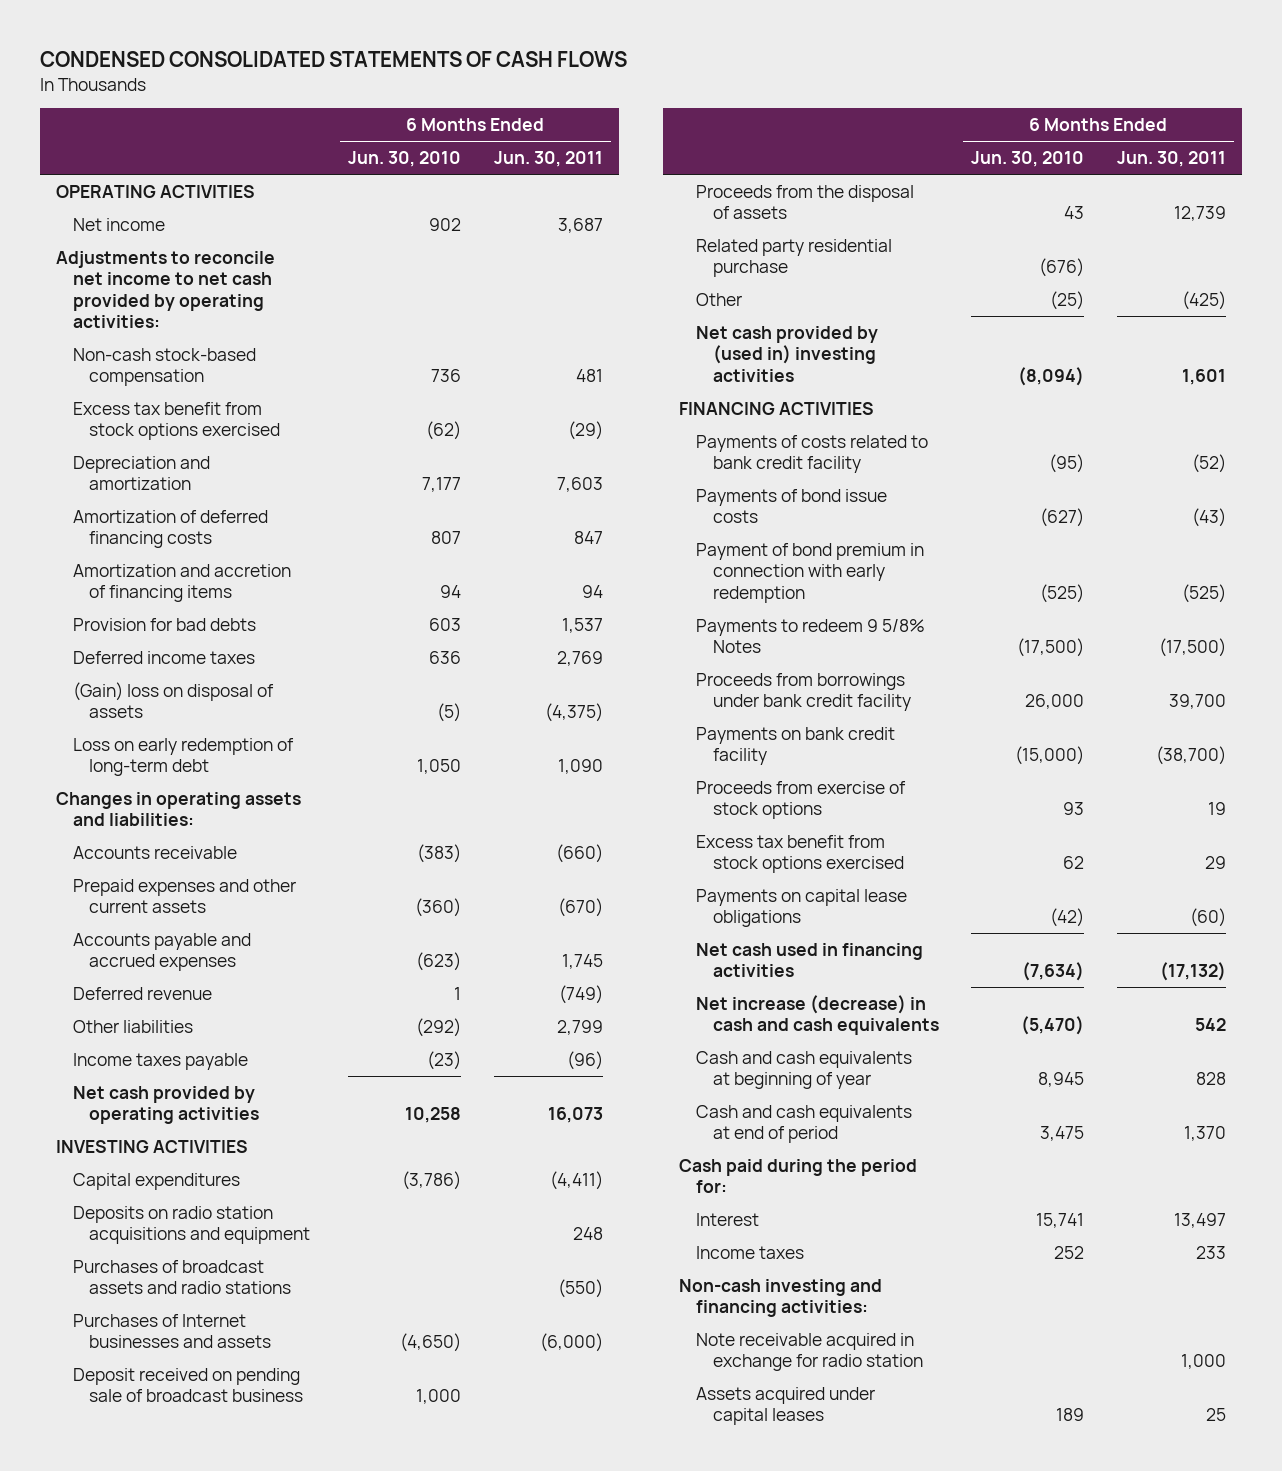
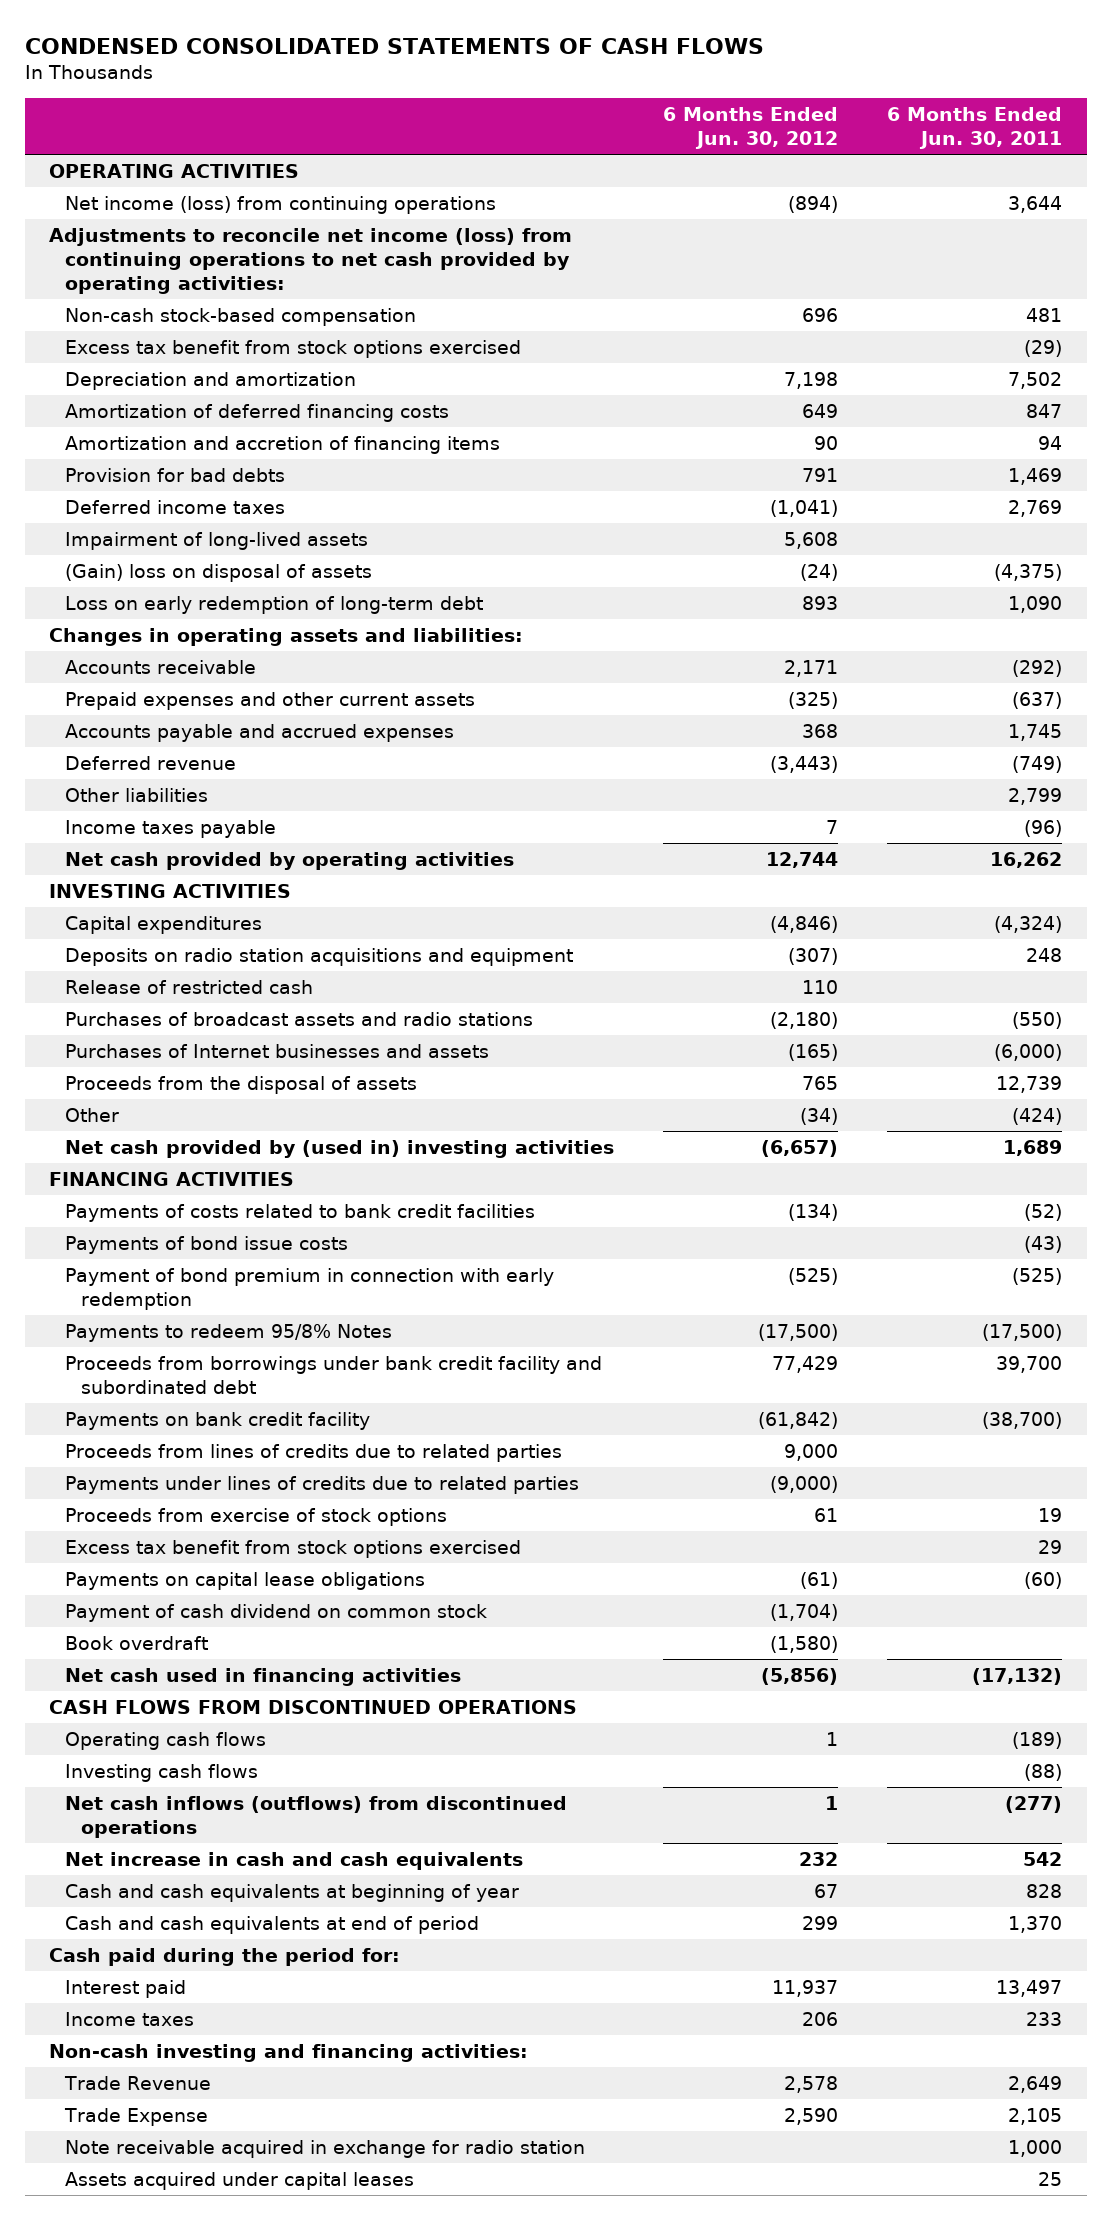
[347,151,461,168] Jun. 30, 2010 -> none
none -> [663,107,839,150] 6 Months Ended Jun. 30, 2012
[72,217,165,231] Net income -> none
none -> [64,195,496,214] Net income (loss) from continuing operations
[55,250,275,329] Adjustments to reconcile net income to net cash provided by operating activities: -> [49,227,573,294] Adjustments to reconcile net income (loss) from continuing operations to net cash provided by operating activities:
[556,477,603,493] 7,603 -> [1008,371,1063,389] 7,502
[561,617,603,633] 1,537 -> [1008,467,1063,485] 1,469
none -> [64,531,368,550] Impairment of long-lived assets
[555,843,603,863] (660) -> [1012,659,1063,677] (292)
[557,898,603,918] (670) -> [1012,691,1063,709] (637)
[547,1107,603,1124] 16,073 -> [990,851,1063,868] 16,262
[549,1170,603,1190] (4,411) -> [994,915,1063,933] (4,324)
none -> [64,979,313,994] Release of restricted cash
[72,1367,304,1403] Deposit received on pending sale of broadcast business -> none
[695,238,892,278] Related party residential purchase -> none
[1181,290,1226,310] (425) -> [1012,1107,1063,1125] (424)
[1181,368,1226,385] 1,601 -> [1003,1139,1063,1156] 1,689
[695,434,928,474] Payments of costs related to bank credit facility -> [64,1203,535,1222] Payments of costs related to bank credit facilities
[695,618,925,654] Payments to redeem 9 5/8% Notes -> [64,1323,392,1342] Payments to redeem 95/8% Notes
[695,672,911,712] Proceeds from borrowings under bank credit facility -> [64,1355,602,1394] Proceeds from borrowings under bank credit facility and subordinated debt
none -> [64,1443,562,1462] Proceeds from lines of credits due to related parties
none -> [64,1475,579,1494] Payments under lines of credits due to related parties
none -> [64,1603,487,1622] Payment of cash dividend on common stock
none -> [64,1635,208,1650] Book overdraft
none -> [49,1699,578,1714] CASH FLOWS FROM DISCONTINUED OPERATIONS
none -> [64,1731,266,1750] Operating cash flows
none -> [64,1763,258,1782] Investing cash flows
none -> [64,1795,567,1838] Net cash inflows (outflows) from discontinued operations
[695,994,939,1036] Net increase (decrease) in cash and cash equivalents -> [64,1851,523,1870] Net increase in cash and cash equivalents
[695,1212,759,1226] Interest -> [64,1979,186,1998] Interest paid
none -> [63,2075,211,2090] Trade Revenue
none -> [63,2107,208,2126] Trade Expense

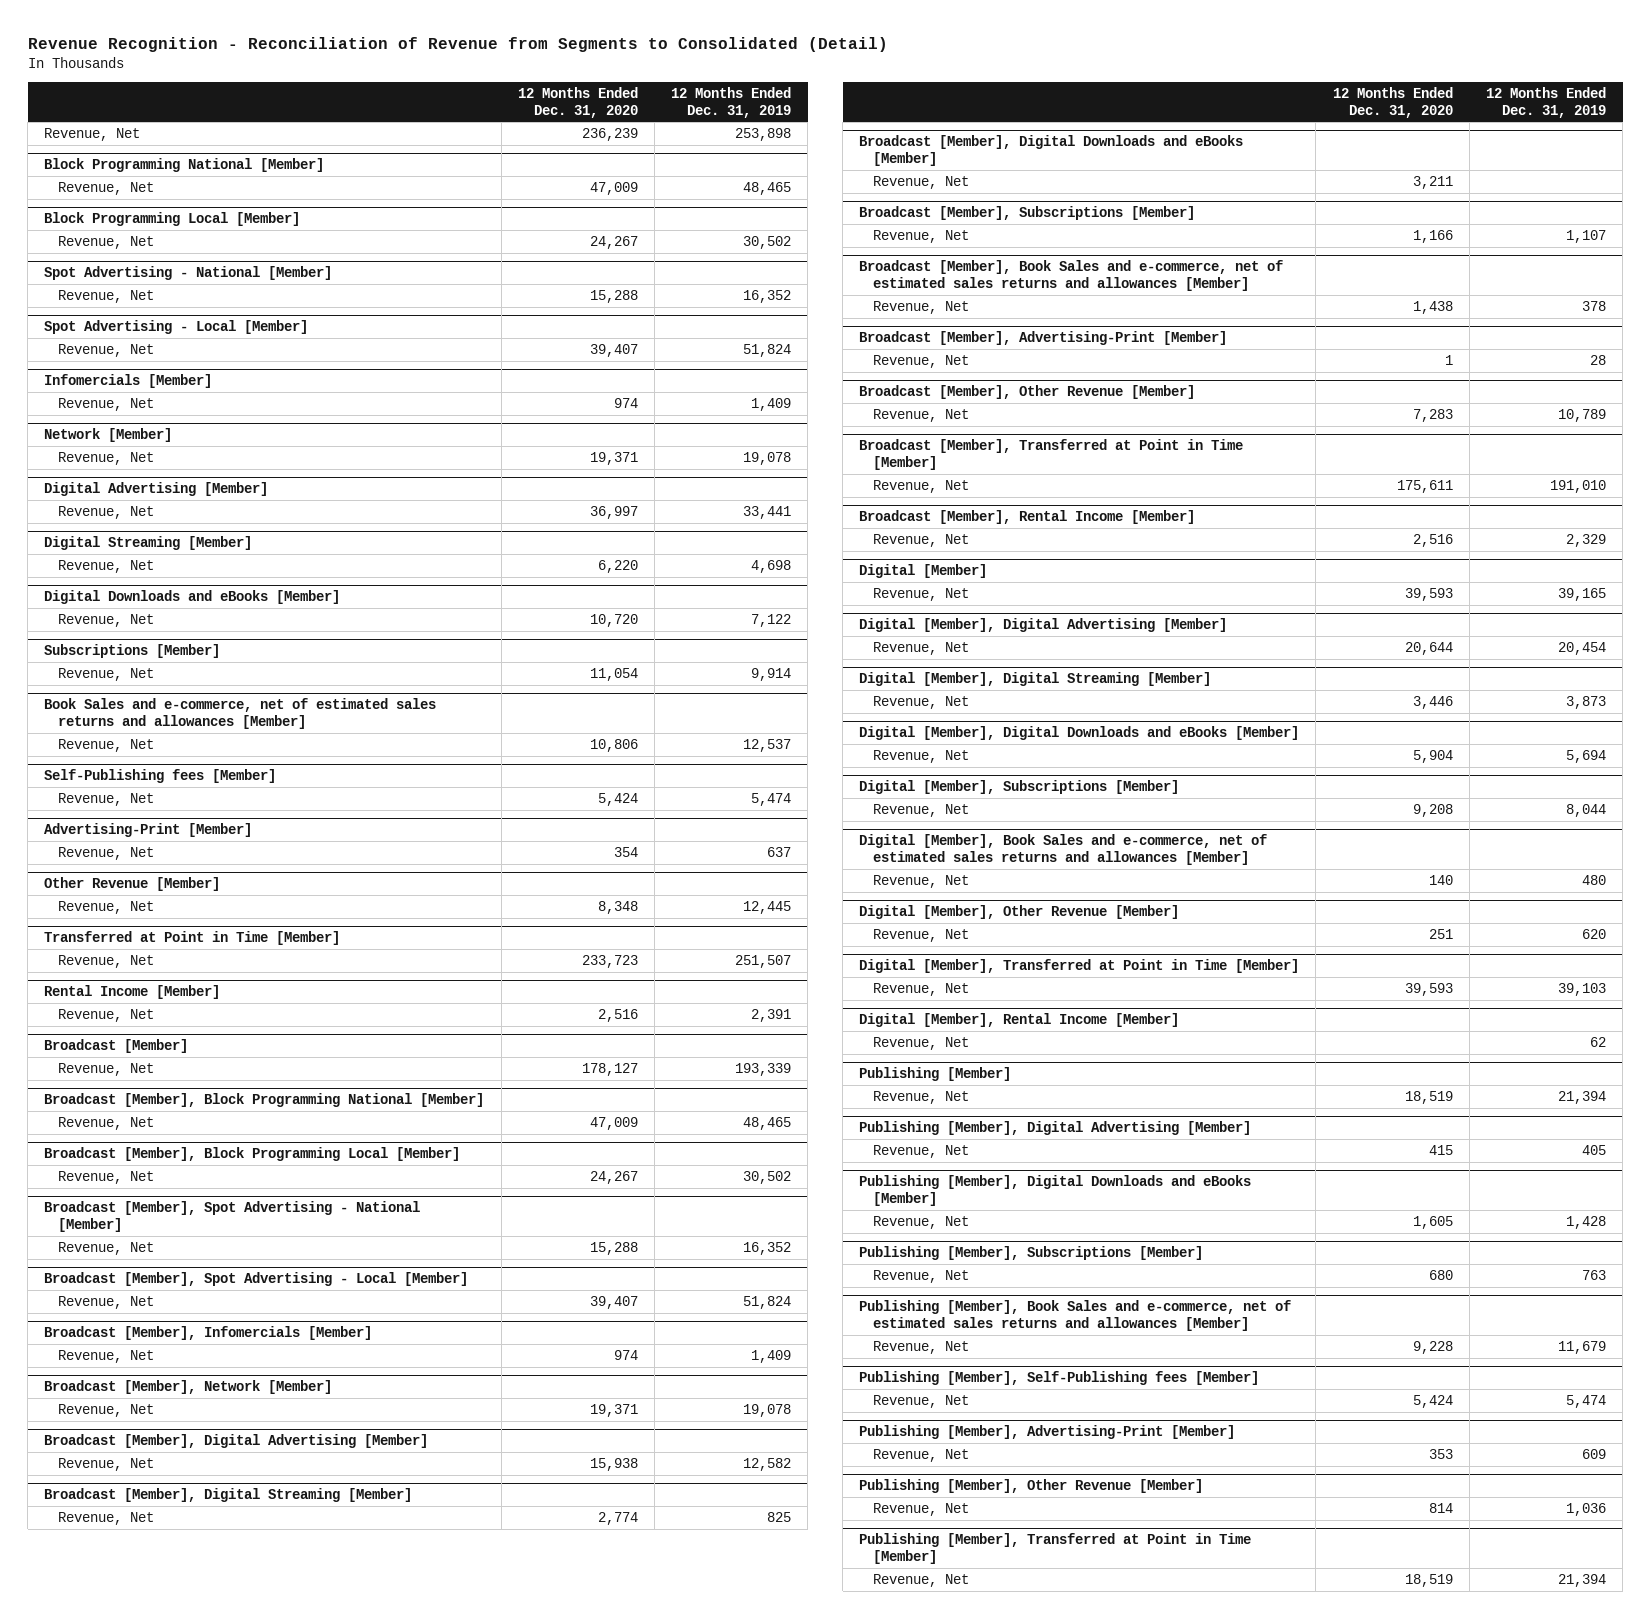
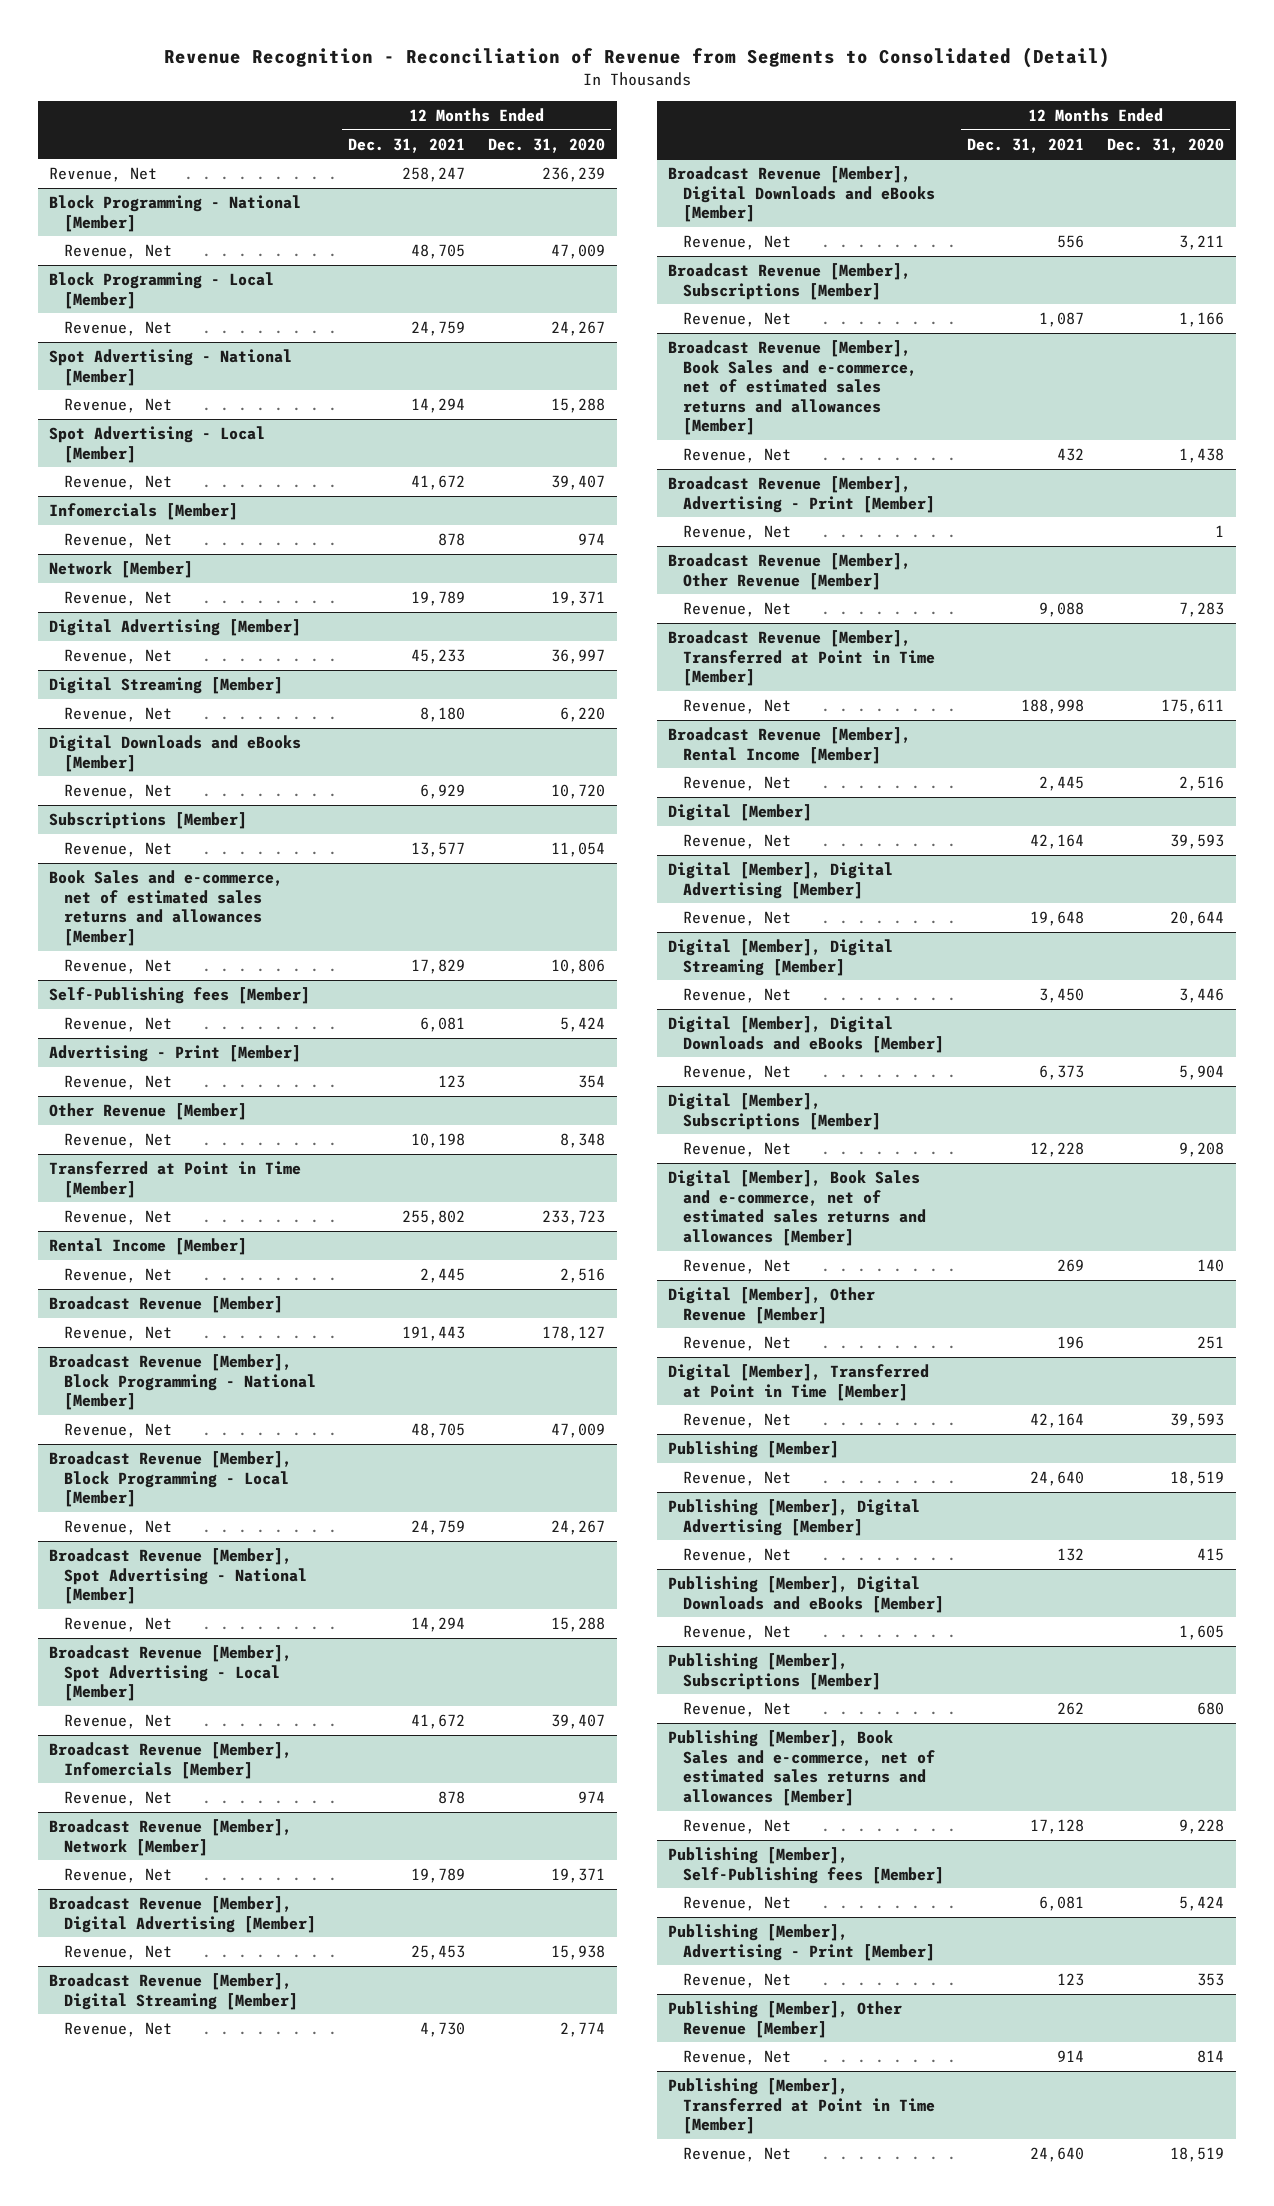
[671,86,792,118] 12 Months Ended Dec. 31, 2019 -> none
none -> [348,137,466,153] Dec. 31, 2021
[44,158,325,173] Block Programming National [Member] -> [49,195,302,232] Block Programming - National [Member]
[44,212,301,227] Block Programming Local [Member] -> [49,272,275,309] Block Programming - Local [Member]
[44,823,253,838] Advertising-Print [Member] -> [49,1045,302,1063] Advertising - Print [Member]
[44,1039,189,1054] Broadcast [Member] -> [49,1296,284,1314] Broadcast Revenue [Member]
[44,1093,485,1108] Broadcast [Member], Block Programming National [Member] -> [49,1354,316,1411] Broadcast Revenue [Member], Block Programming - National [Member]
[44,1147,461,1162] Broadcast [Member], Block Programming Local [Member] -> [49,1451,293,1508] Broadcast Revenue [Member], Block Programming - Local [Member]
[44,1201,421,1232] Broadcast [Member], Spot Advertising - National [Member] -> [49,1548,307,1605] Broadcast Revenue [Member], Spot Advertising - National [Member]
[44,1272,469,1287] Broadcast [Member], Spot Advertising - Local [Member] -> [49,1645,293,1702] Broadcast Revenue [Member], Spot Advertising - Local [Member]
[44,1326,373,1341] Broadcast [Member], Infomercials [Member] -> [49,1742,293,1779] Broadcast Revenue [Member], Infomercials [Member]
[44,1380,333,1395] Broadcast [Member], Network [Member] -> [49,1819,293,1856] Broadcast Revenue [Member], Network [Member]
[44,1434,429,1449] Broadcast [Member], Digital Advertising [Member] -> [49,1896,316,1933] Broadcast Revenue [Member], Digital Advertising [Member]
[44,1488,413,1503] Broadcast [Member], Digital Streaming [Member] -> [49,1973,298,2010] Broadcast Revenue [Member], Digital Streaming [Member]
[859,135,1244,166] Broadcast [Member], Digital Downloads and eBooks [Member] -> [668,166,935,223] Broadcast Revenue [Member], Digital Downloads and eBooks [Member]
[859,206,1196,221] Broadcast [Member], Subscriptions [Member] -> [668,263,912,300] Broadcast Revenue [Member], Subscriptions [Member]
[859,260,1284,291] Broadcast [Member], Book Sales and e-commerce, net of estimated sales returns and allowances [Member] -> [668,340,917,436] Broadcast Revenue [Member], Book Sales and e-commerce, net of estimated sales returns and allowances [Member]
[859,331,1228,346] Broadcast [Member], Advertising-Print [Member] -> [668,476,935,513] Broadcast Revenue [Member], Advertising - Print [Member]
[859,385,1196,400] Broadcast [Member], Other Revenue [Member] -> [668,553,912,590] Broadcast Revenue [Member], Other Revenue [Member]
[859,439,1244,470] Broadcast [Member], Transferred at Point in Time [Member] -> [668,630,935,687] Broadcast Revenue [Member], Transferred at Point in Time [Member]
[859,510,1196,525] Broadcast [Member], Rental Income [Member] -> [668,727,912,764] Broadcast Revenue [Member], Rental Income [Member]
[859,1013,1180,1028] Digital [Member], Rental Income [Member] -> none
[872,1036,969,1050] Revenue, Net -> none
[859,1425,1236,1440] Publishing [Member], Advertising-Print [Member] -> [668,1924,935,1961] Publishing [Member], Advertising - Print [Member]

